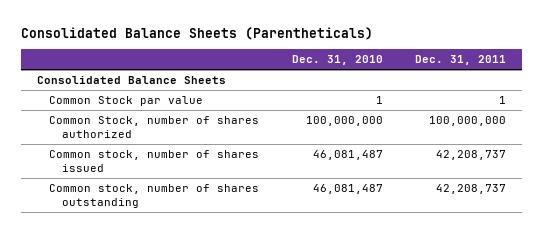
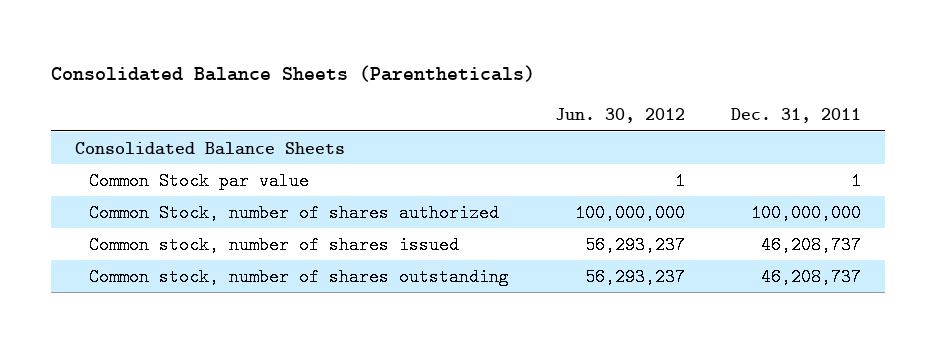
[291,55,383,66] Dec. 31, 2010 -> none
none -> [555,108,686,124] Jun. 30, 2012
[435,150,506,161] 42,208,737 -> [761,235,862,254] 46,208,737
[435,184,506,195] 42,208,737 -> [761,267,862,286] 46,208,737

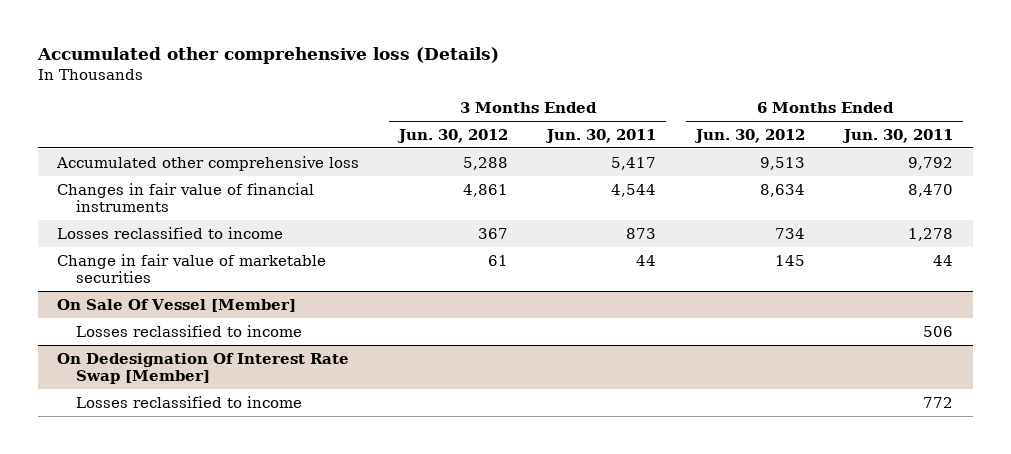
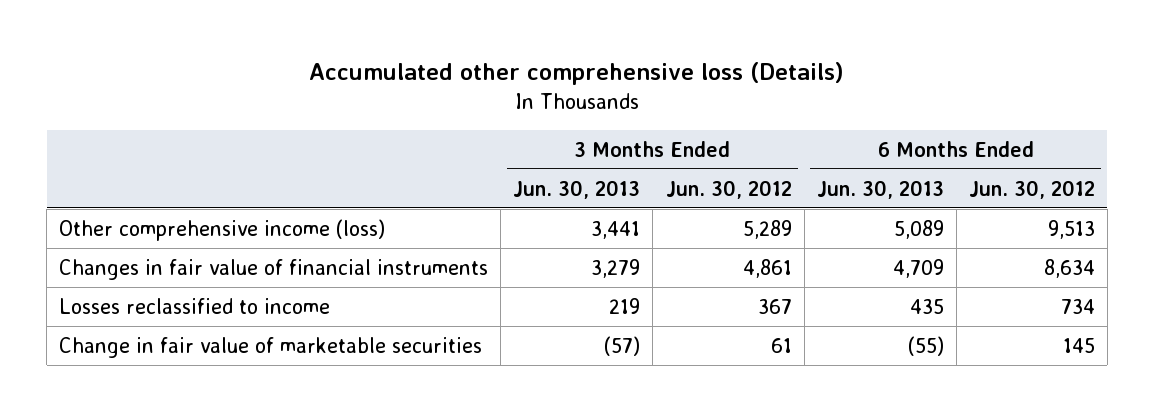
[545,128,657,143] Jun. 30, 2011 -> none
[842,128,954,143] Jun. 30, 2011 -> none
none -> [513,179,641,199] Jun. 30, 2013
none -> [816,179,944,199] Jun. 30, 2013
[56,155,360,171] Accumulated other comprehensive loss -> [59,218,386,241] Other comprehensive income (loss)
[462,156,508,170] 5,288 -> [742,219,792,239] 5,289
[57,298,297,312] On Sale Of Vessel [Member] -> none
[76,324,303,337] Losses reclassified to income -> none
[57,352,350,385] On Dedesignation Of Interest Rate Swap [Member] -> none
[76,395,303,408] Losses reclassified to income -> none

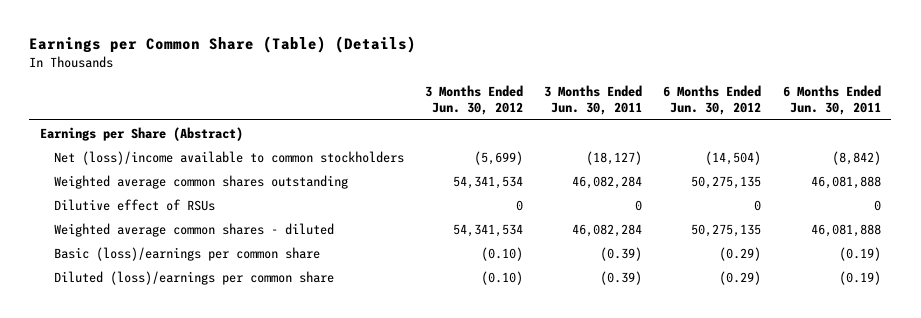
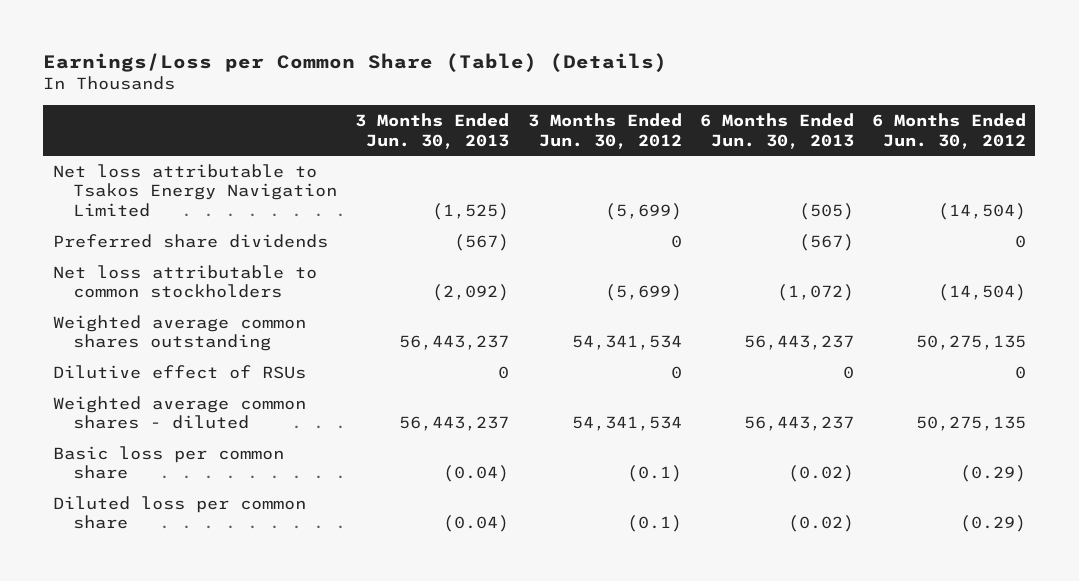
[29,36,417,54] Earnings per Common Share (Table) (Details) -> [43,53,668,73] Earnings/Loss per Common Share (Table) (Details)
[544,85,643,115] 3 Months Ended Jun. 30, 2011 -> none
[782,85,881,115] 6 Months Ended Jun. 30, 2011 -> none
none -> [355,113,510,149] 3 Months Ended Jun. 30, 2013
none -> [699,113,854,149] 6 Months Ended Jun. 30, 2013
[40,126,244,141] Earnings per Share (Abstract) -> none
[53,150,404,165] Net (loss)/income available to common stockholders -> [52,163,338,218] Net loss attributable to Tsakos Energy Navigation Limited
none -> [52,233,328,248] Preferred share dividends
none -> [52,264,317,299] Net loss attributable to common stockholders
[53,246,320,261] Basic (loss)/earnings per common share -> [52,445,284,480] Basic loss per common share
[481,246,524,261] (0.10) -> [626,465,682,483] (0.1)
[53,270,334,285] Diluted (loss)/earnings per common share -> [52,495,306,530] Diluted loss per common share
[481,270,524,285] (0.10) -> [626,515,682,533] (0.1)

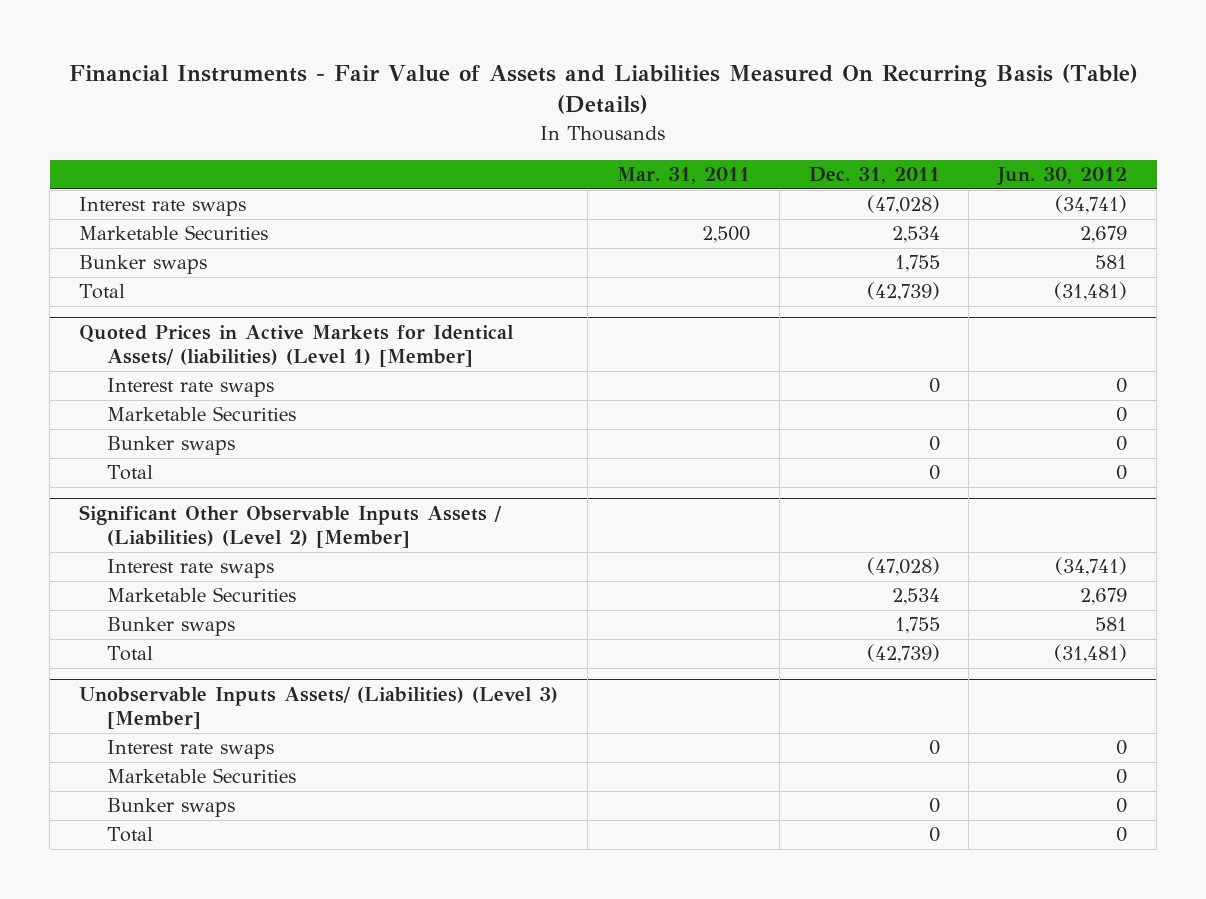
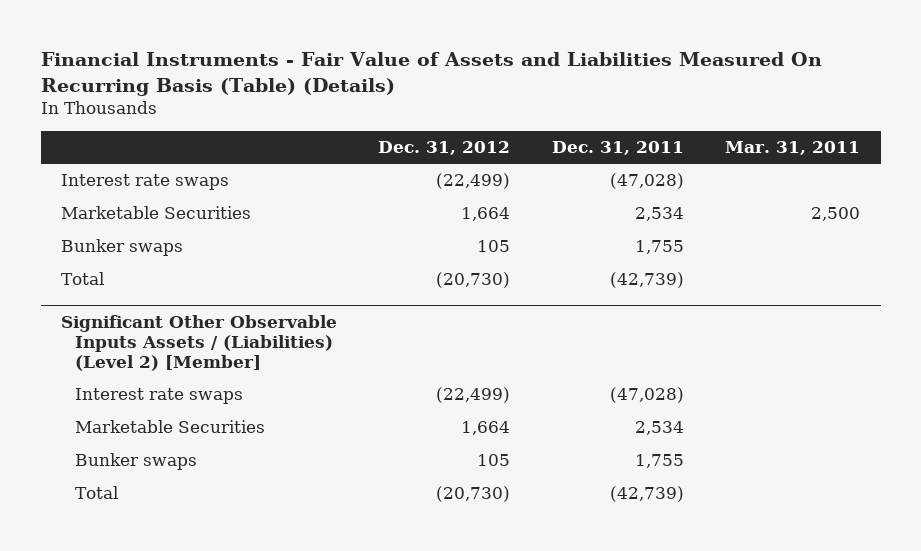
[997,167,1128,187] Jun. 30, 2012 -> none
none -> [378,140,511,155] Dec. 31, 2012
[79,325,515,368] Quoted Prices in Active Markets for Identical Assets/ (liabilities) (Level 1) [Member] -> none
[106,378,274,398] Interest rate swaps -> none
[106,406,296,422] Marketable Securities -> none
[106,436,235,456] Bunker swaps -> none
[106,465,153,481] Total -> none
[79,687,559,730] Unobservable Inputs Assets/ (Liabilities) (Level 3) [Member] -> none
[106,740,274,760] Interest rate swaps -> none
[106,768,296,784] Marketable Securities -> none
[106,798,235,818] Bunker swaps -> none
[106,827,153,843] Total -> none

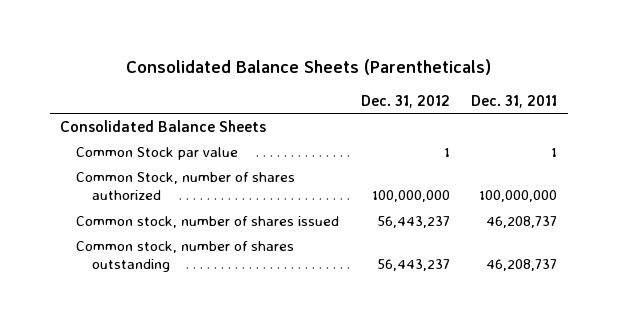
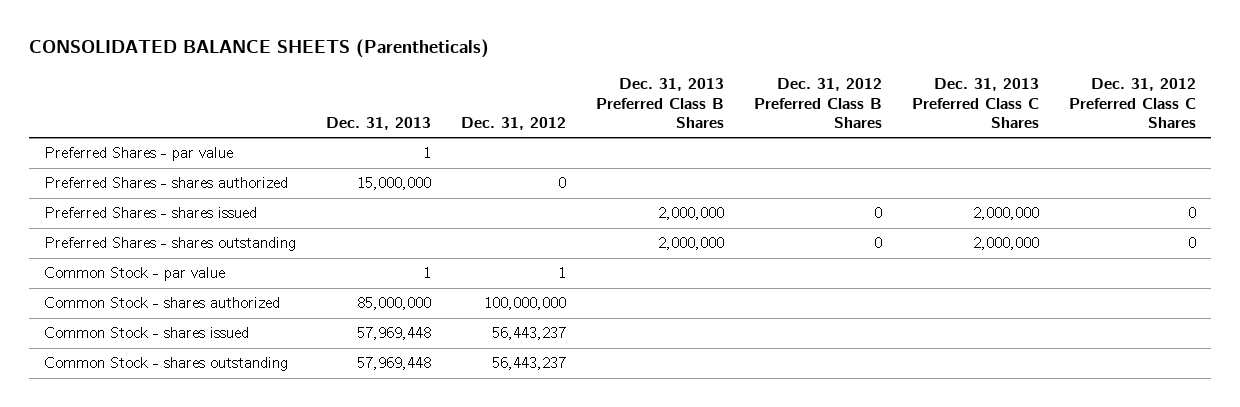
[125,59,491,76] Consolidated Balance Sheets (Parentheticals) -> [28,39,489,59] CONSOLIDATED BALANCE SHEETS (Parentheticals)
[471,94,558,108] Dec. 31, 2011 -> none
none -> [325,116,431,130] Dec. 31, 2013
none -> [595,78,724,128] Dec. 31, 2013 Preferred Class B Shares
none -> [754,78,883,128] Dec. 31, 2012 Preferred Class B Shares
none -> [912,78,1040,128] Dec. 31, 2013 Preferred Class C Shares
none -> [1069,78,1197,128] Dec. 31, 2012 Preferred Class C Shares
[60,119,267,132] Consolidated Balance Sheets -> none
none -> [43,147,233,162] Preferred Shares - par value
none -> [43,177,288,189] Preferred Shares - shares authorized
none -> [43,207,257,219] Preferred Shares - shares issued
none -> [43,237,296,252] Preferred Shares - shares outstanding
[76,146,239,160] Common Stock par value -> [43,267,225,282] Common Stock - par value
[76,171,296,201] Common Stock, number of shares authorized -> [43,297,280,309] Common Stock - shares authorized
[76,215,340,228] Common stock, number of shares issued -> [43,327,249,339] Common Stock - shares issued
[76,240,295,273] Common stock, number of shares outstanding -> [43,357,288,372] Common Stock - shares outstanding

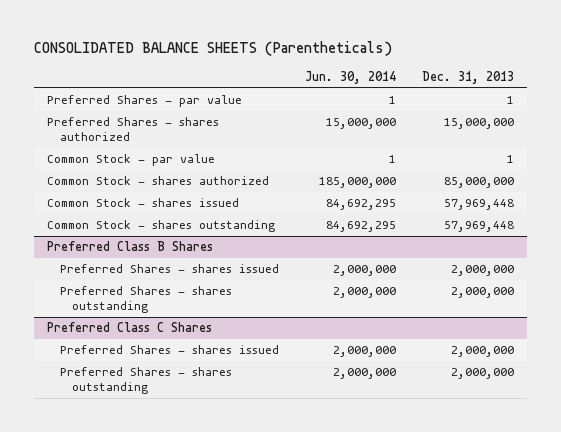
[460,116,566,130] Dec. 31, 2012 -> none
[595,78,724,128] Dec. 31, 2013 Preferred Class B Shares -> none
[754,78,883,128] Dec. 31, 2012 Preferred Class B Shares -> none
[912,78,1040,128] Dec. 31, 2013 Preferred Class C Shares -> none
[1069,78,1197,128] Dec. 31, 2012 Preferred Class C Shares -> none
none -> [304,71,396,85] Jun. 30, 2014
[43,207,257,219] Preferred Shares - shares issued -> none
[43,237,296,252] Preferred Shares - shares outstanding -> none
none -> [47,241,214,252] Preferred Class B Shares
none -> [59,264,279,274] Preferred Shares - shares issued
none -> [59,286,232,314] Preferred Shares - shares outstanding
none -> [47,322,213,333] Preferred Class C Shares
none -> [59,345,279,355] Preferred Shares - shares issued
none -> [59,367,232,395] Preferred Shares - shares outstanding

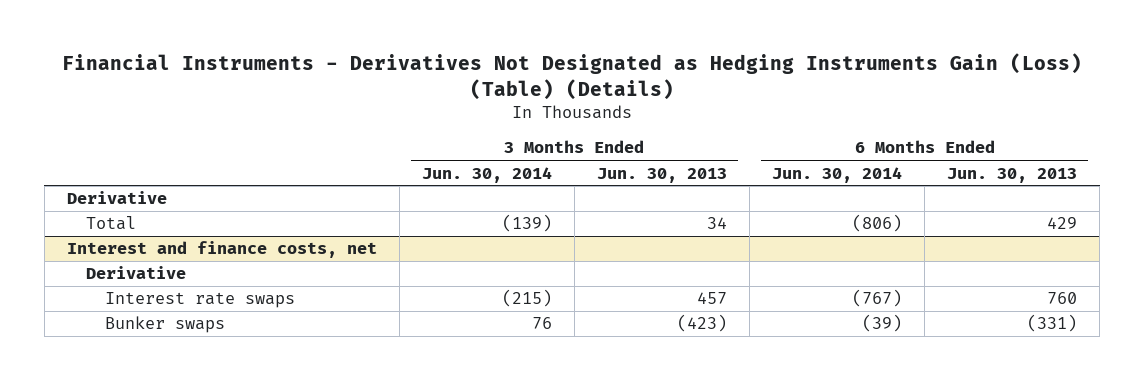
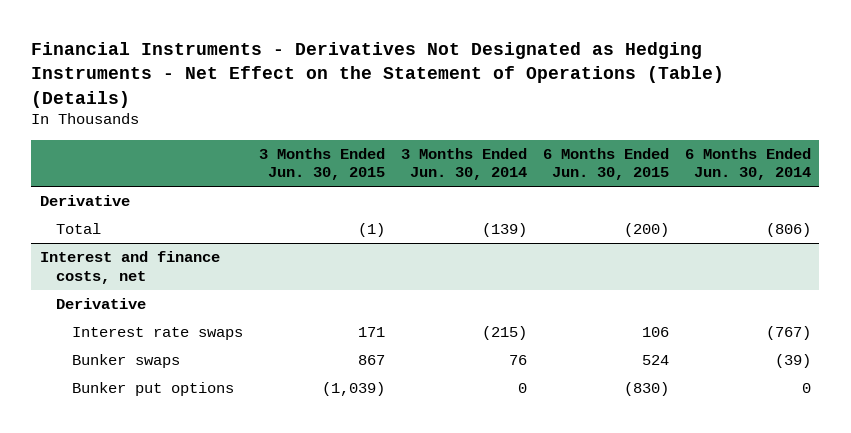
[61,53,1082,100] Financial Instruments - Derivatives Not Designated as Hedging Instruments Gain (Loss) (Table) (Details) -> [31,42,725,108] Financial Instruments - Derivatives Not Designated as Hedging Instruments - Net Effect on the Statement of Operations (Table) (Details)
[596,167,727,183] Jun. 30, 2013 -> none
[947,167,1078,183] Jun. 30, 2013 -> none
none -> [258,148,385,181] 3 Months Ended Jun. 30, 2015
none -> [543,148,670,181] 6 Months Ended Jun. 30, 2015
none -> [71,382,234,397] Bunker put options

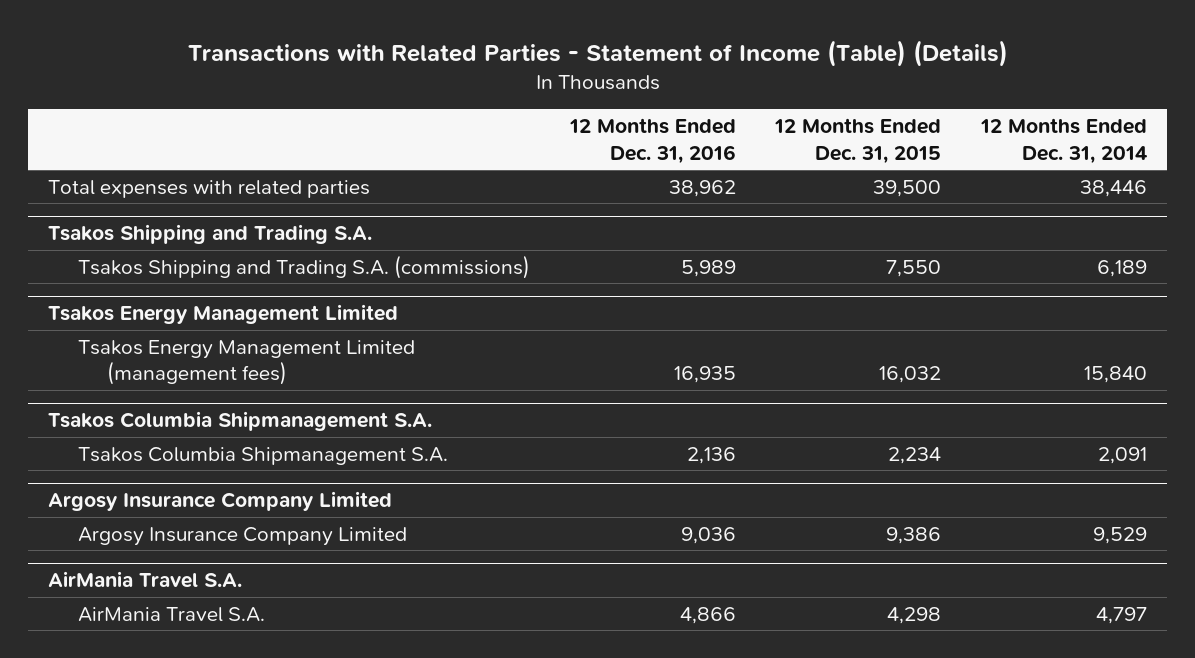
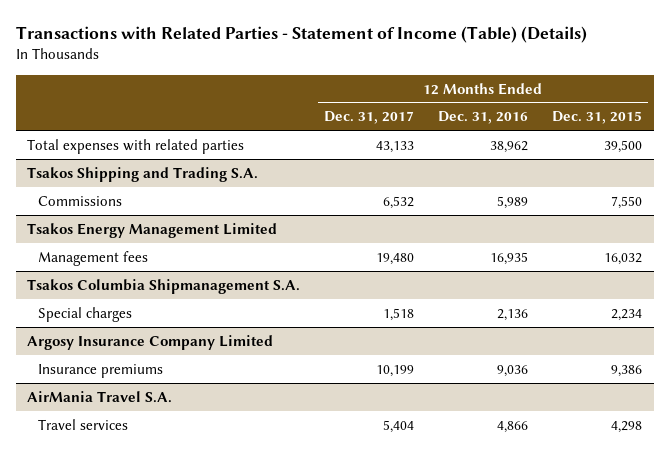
[980,118,1148,164] 12 Months Ended Dec. 31, 2014 -> none
none -> [324,111,415,125] Dec. 31, 2017
[77,254,530,279] Tsakos Shipping and Trading S.A. (commissions) -> [38,195,123,206] Commissions
[77,339,415,386] Tsakos Energy Management Limited (management fees) -> [38,250,149,266] Management fees
[77,446,448,465] Tsakos Columbia Shipmanagement S.A. -> [38,306,133,322] Special charges
[77,526,407,546] Argosy Insurance Company Limited -> [38,363,164,378] Insurance premiums
[77,606,265,622] AirMania Travel S.A. -> [38,418,129,430] Travel services

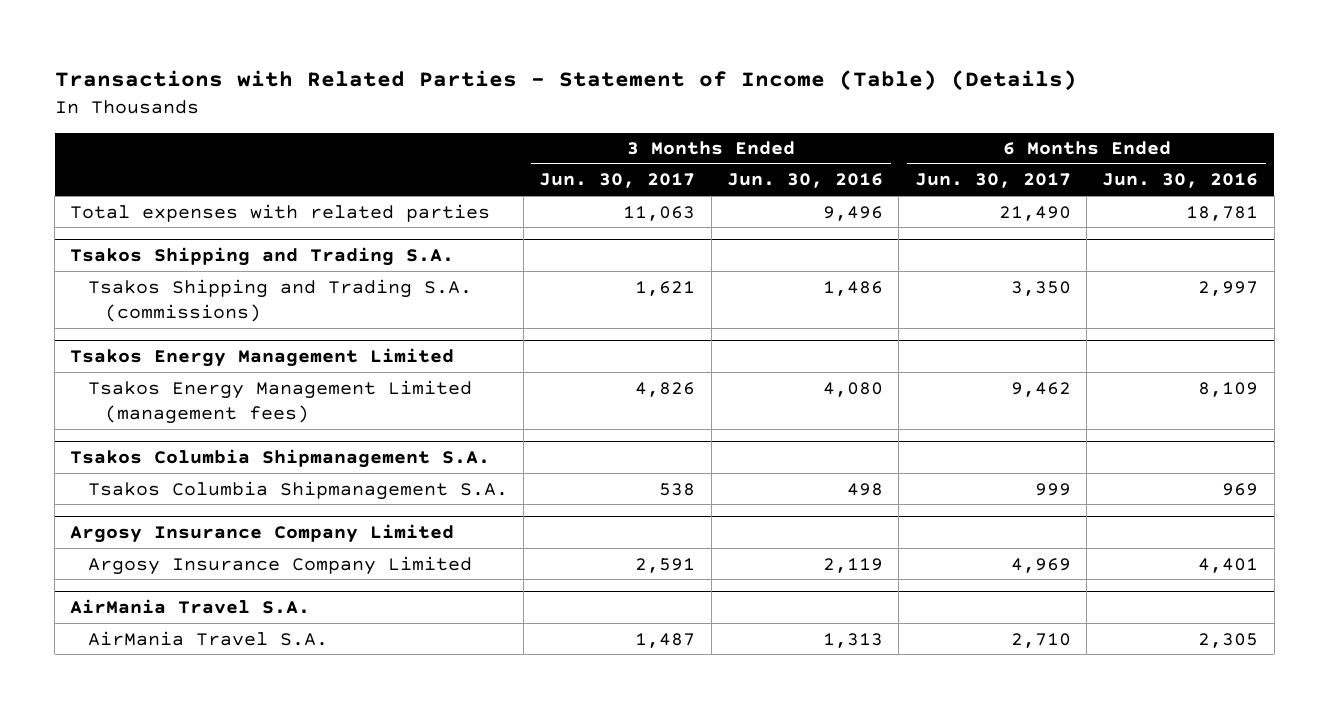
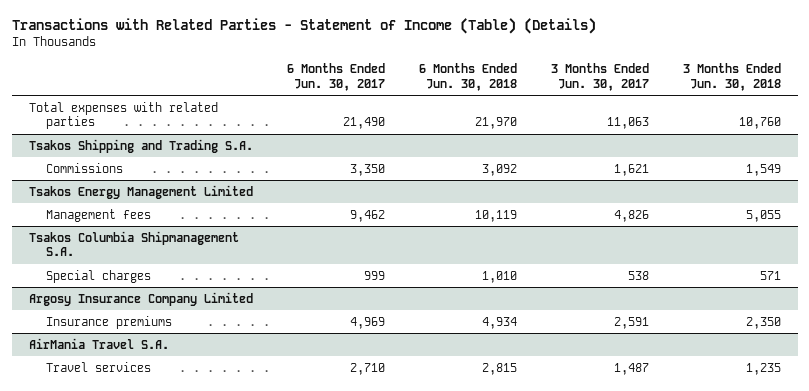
[727,173,884,189] Jun. 30, 2016 -> none
[1102,173,1259,189] Jun. 30, 2016 -> none
none -> [418,63,517,91] 6 Months Ended Jun. 30, 2018
none -> [682,63,781,91] 3 Months Ended Jun. 30, 2018
[87,278,472,322] Tsakos Shipping and Trading S.A. (commissions) -> [46,162,124,173] Commissions
[87,379,472,424] Tsakos Energy Management Limited (management fees) -> [46,208,152,222] Management fees
[87,480,508,500] Tsakos Columbia Shipmanagement S.A. -> [46,269,152,283] Special charges
[87,555,472,575] Argosy Insurance Company Limited -> [46,315,173,329] Insurance premiums
[87,630,328,646] AirMania Travel S.A. -> [46,361,152,372] Travel services

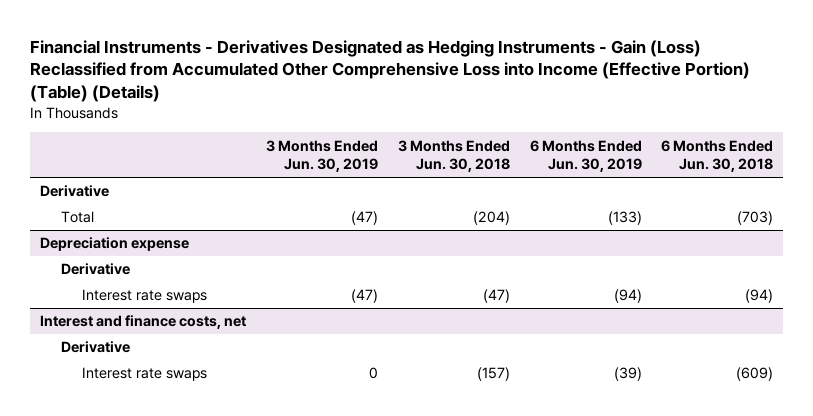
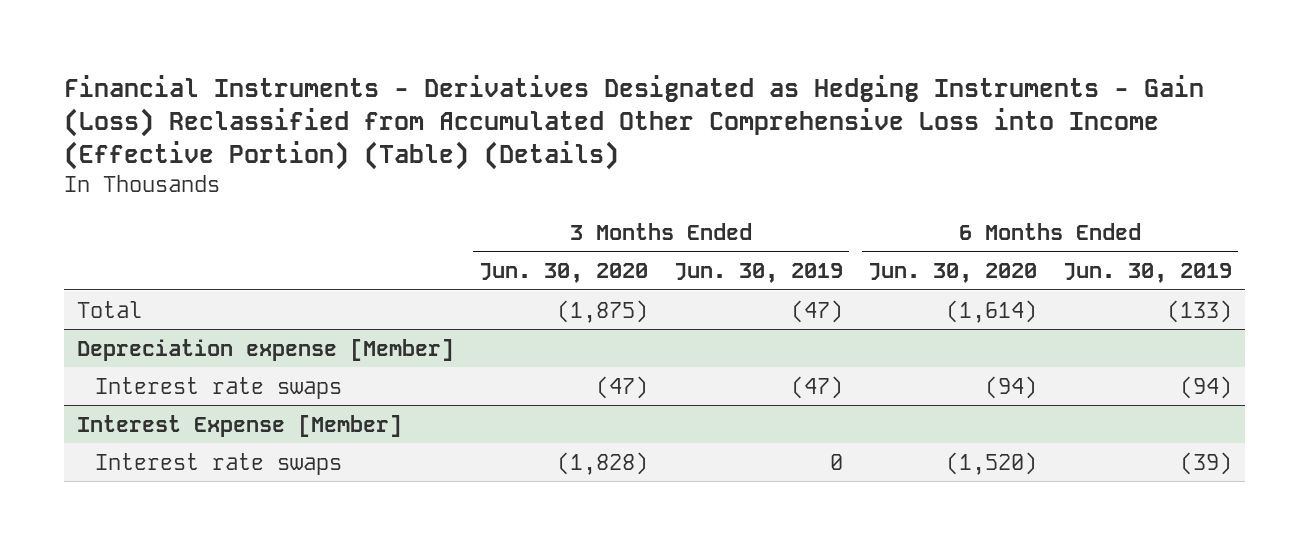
[397,139,510,173] 3 Months Ended Jun. 30, 2018 -> none
[661,139,774,173] 6 Months Ended Jun. 30, 2018 -> none
none -> [479,263,649,284] Jun. 30, 2020
none -> [868,263,1038,284] Jun. 30, 2020
[40,185,110,198] Derivative -> none
[61,263,131,276] Derivative -> none
[40,237,190,252] Depreciation expense -> [77,338,455,361] Depreciation expense [Member]
[61,341,131,354] Derivative -> none
[40,315,247,330] Interest and finance costs, net -> [77,414,403,437] Interest Expense [Member]

